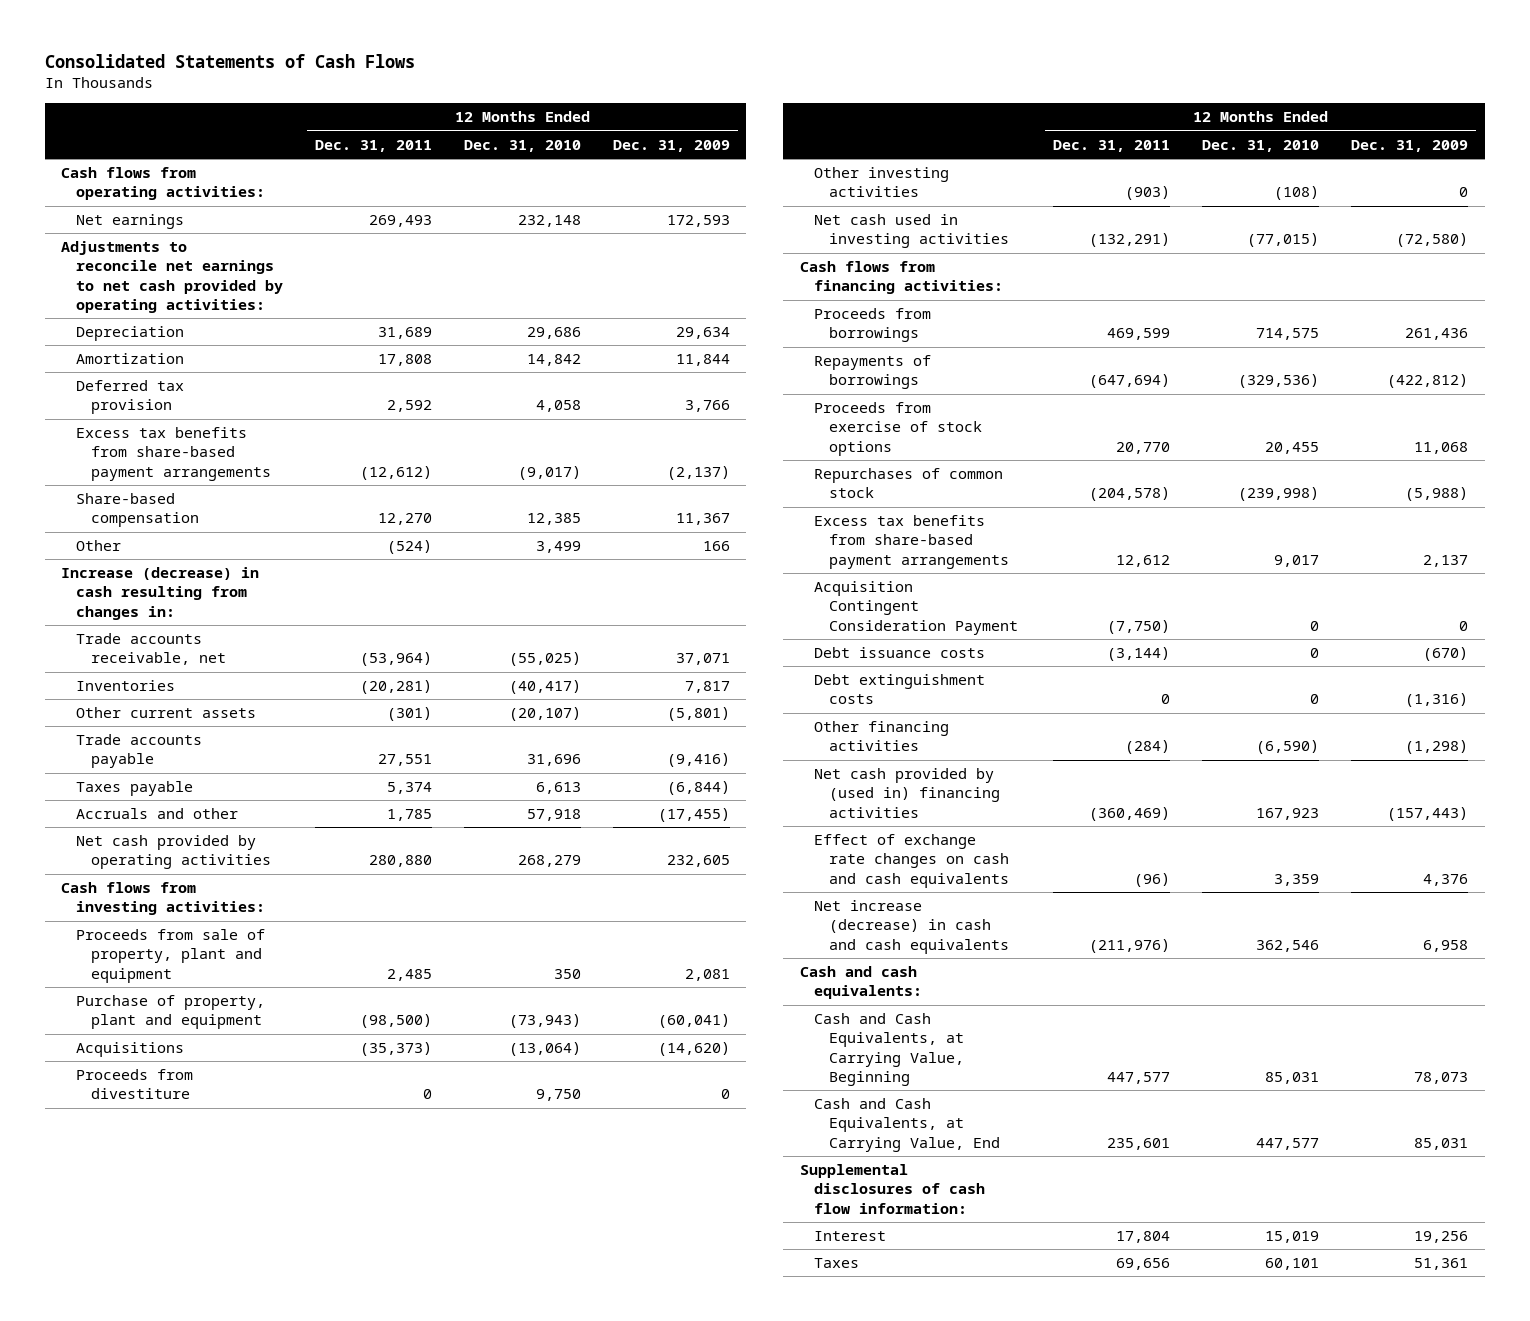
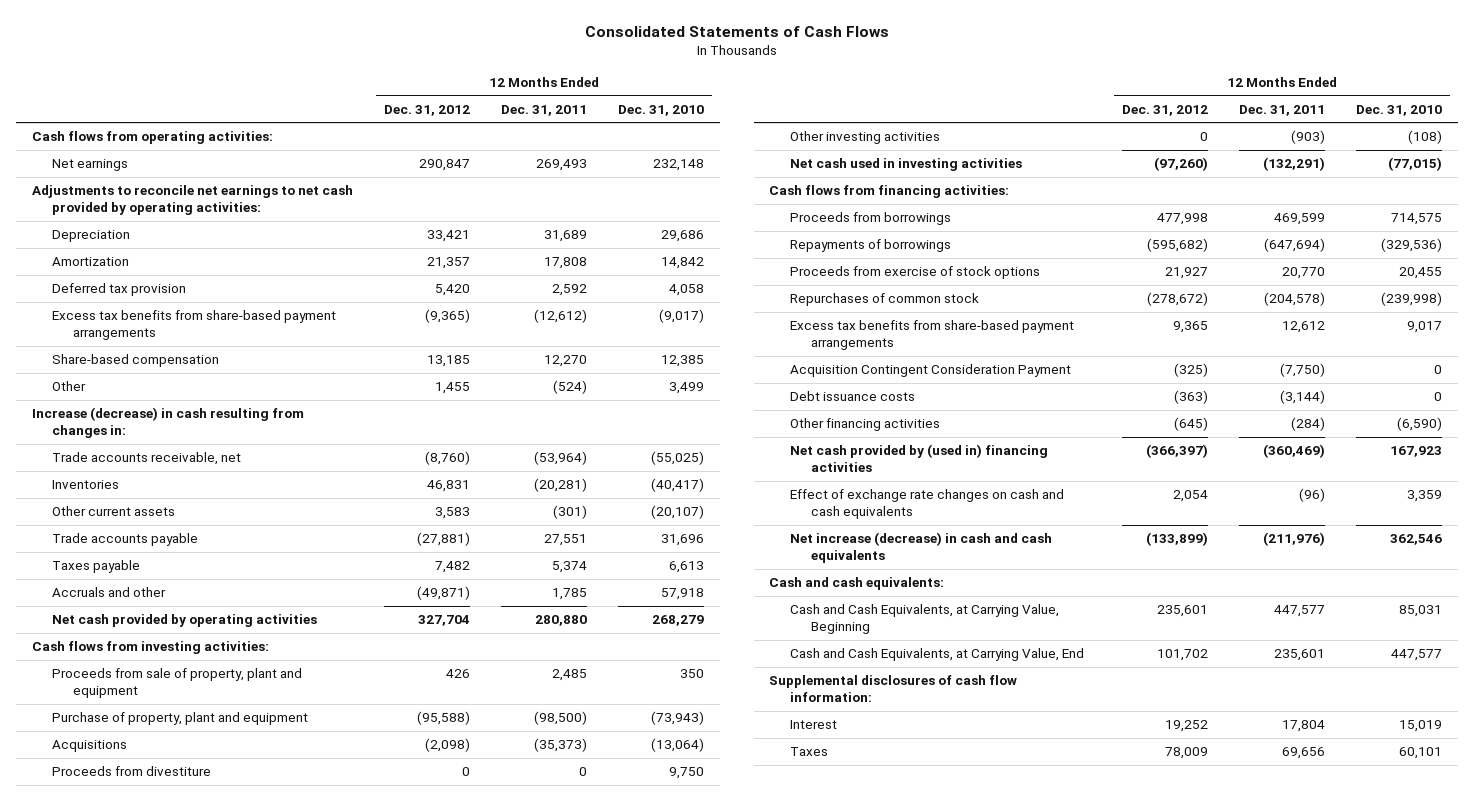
[613,139,731,152] Dec. 31, 2009 -> none
none -> [383,104,470,116] Dec. 31, 2012
[814,674,986,705] Debt extinguishment costs -> none

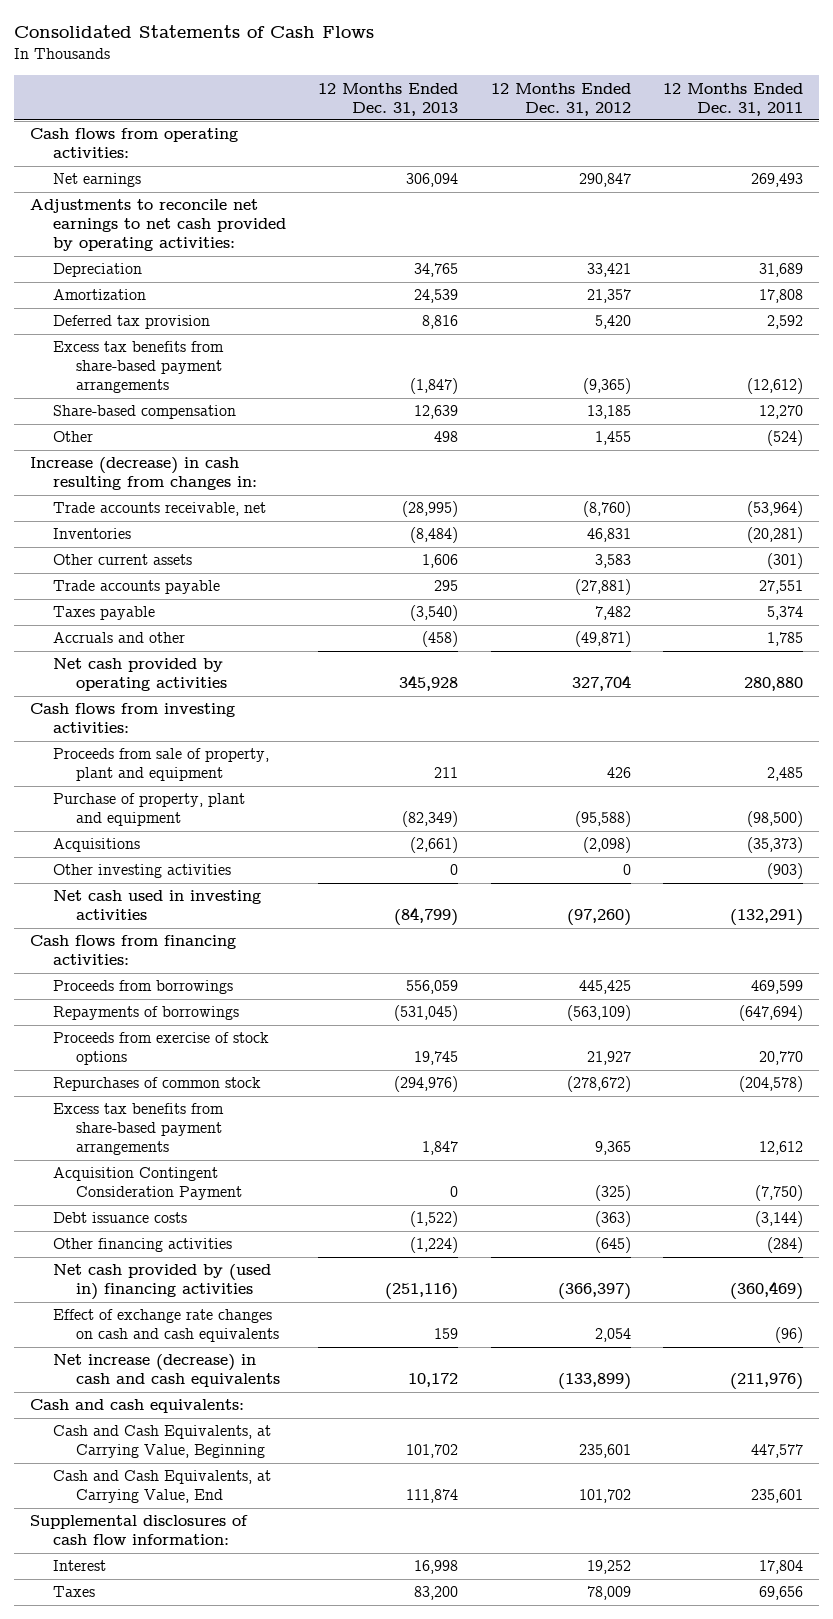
[618,104,705,116] Dec. 31, 2010 -> none
none -> [318,82,459,116] 12 Months Ended Dec. 31, 2013
[52,766,212,777] Proceeds from divestiture -> none
[1156,213,1208,226] 477,998 -> [578,980,631,995] 445,425
[1146,238,1208,253] (595,682) -> [566,1005,631,1022] (563,109)

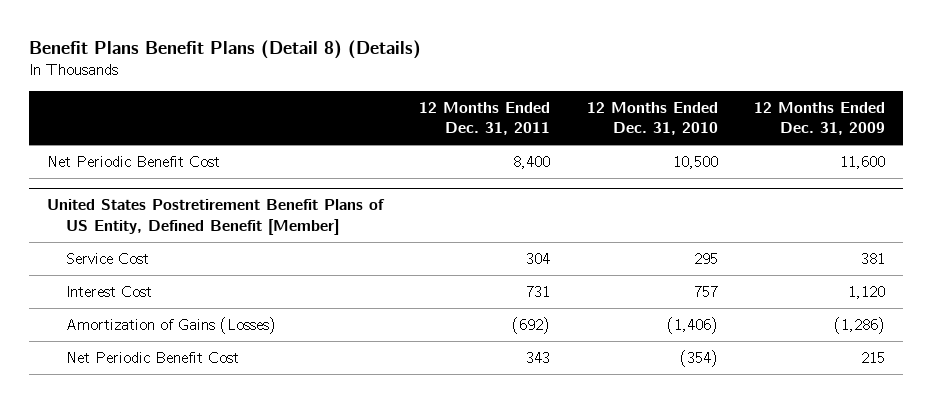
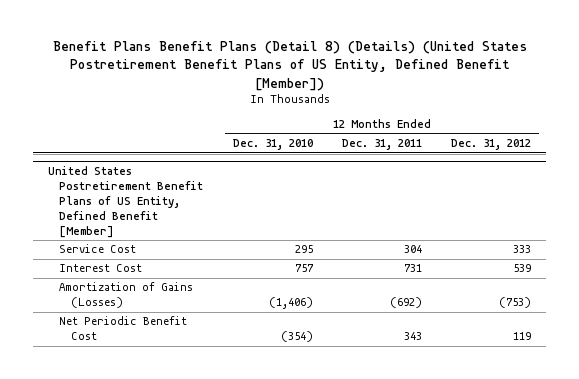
[29,39,422,59] Benefit Plans Benefit Plans (Detail 8) (Details) -> [52,41,527,91] Benefit Plans Benefit Plans (Detail 8) (Details) (United States Postretirement Benefit Plans of US Entity, Defined Benefit [Member])
[753,101,885,136] 12 Months Ended Dec. 31, 2009 -> none
none -> [451,139,532,151] Dec. 31, 2012
[47,155,221,167] Net Periodic Benefit Cost -> none

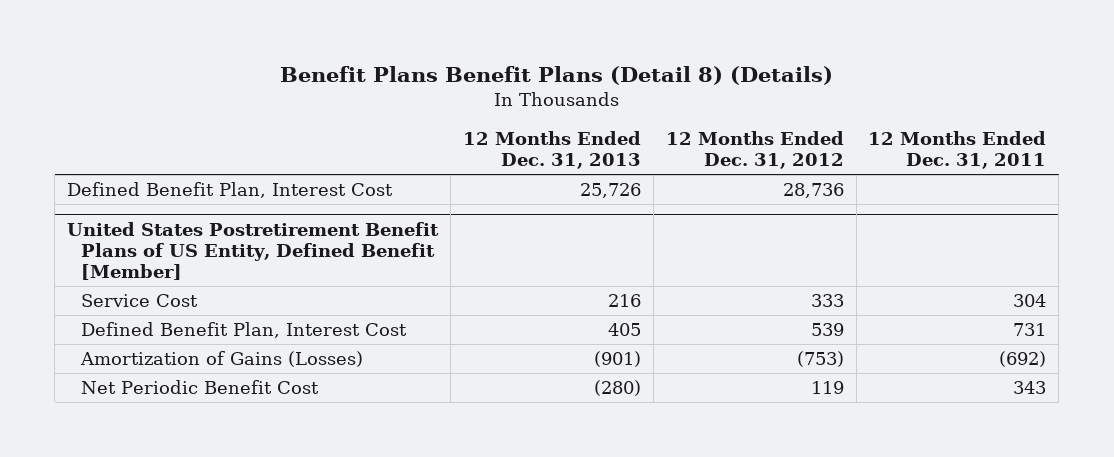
[52,41,527,91] Benefit Plans Benefit Plans (Detail 8) (Details) (United States Postretirement Benefit Plans of US Entity, Defined Benefit [Member]) -> [279,66,833,86] Benefit Plans Benefit Plans (Detail 8) (Details)
[232,139,313,151] Dec. 31, 2010 -> none
none -> [462,130,641,170] 12 Months Ended Dec. 31, 2013
none -> [67,181,394,198] Defined Benefit Plan, Interest Cost
[59,264,143,273] Interest Cost -> [80,321,407,338] Defined Benefit Plan, Interest Cost

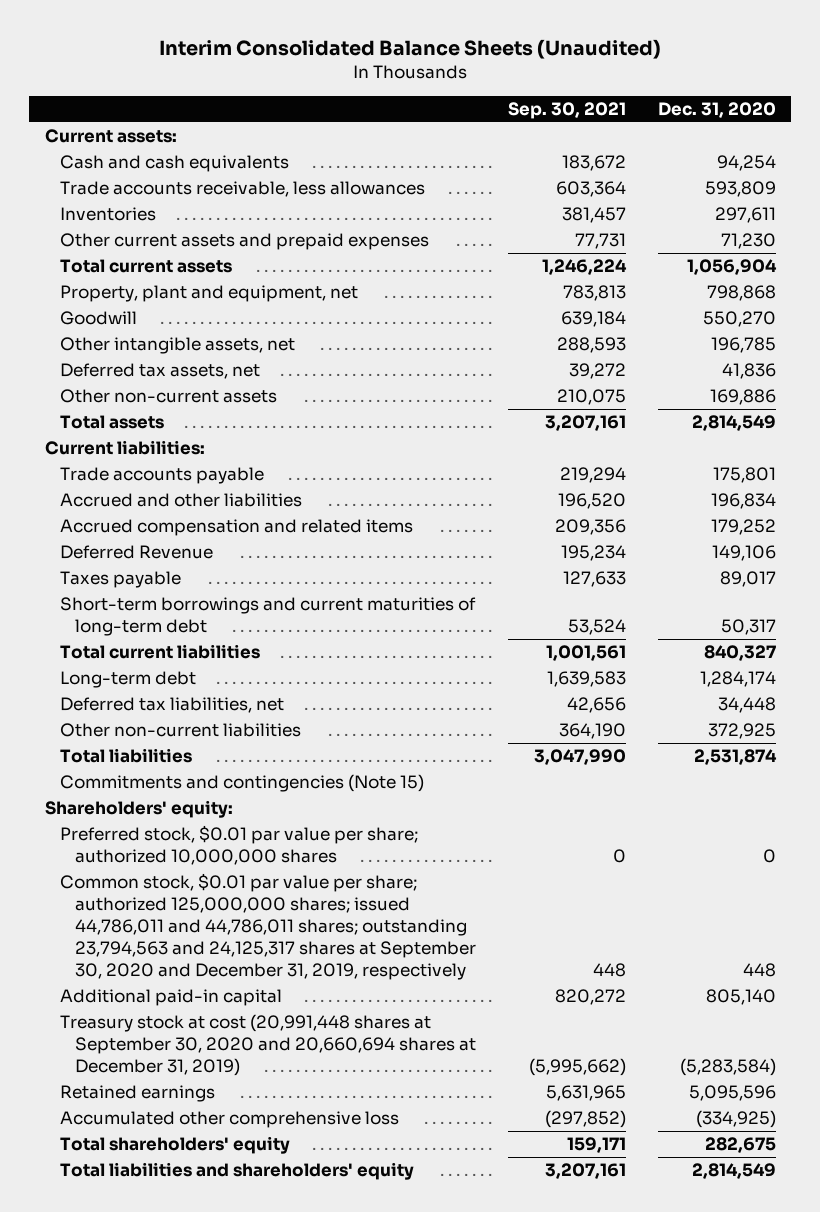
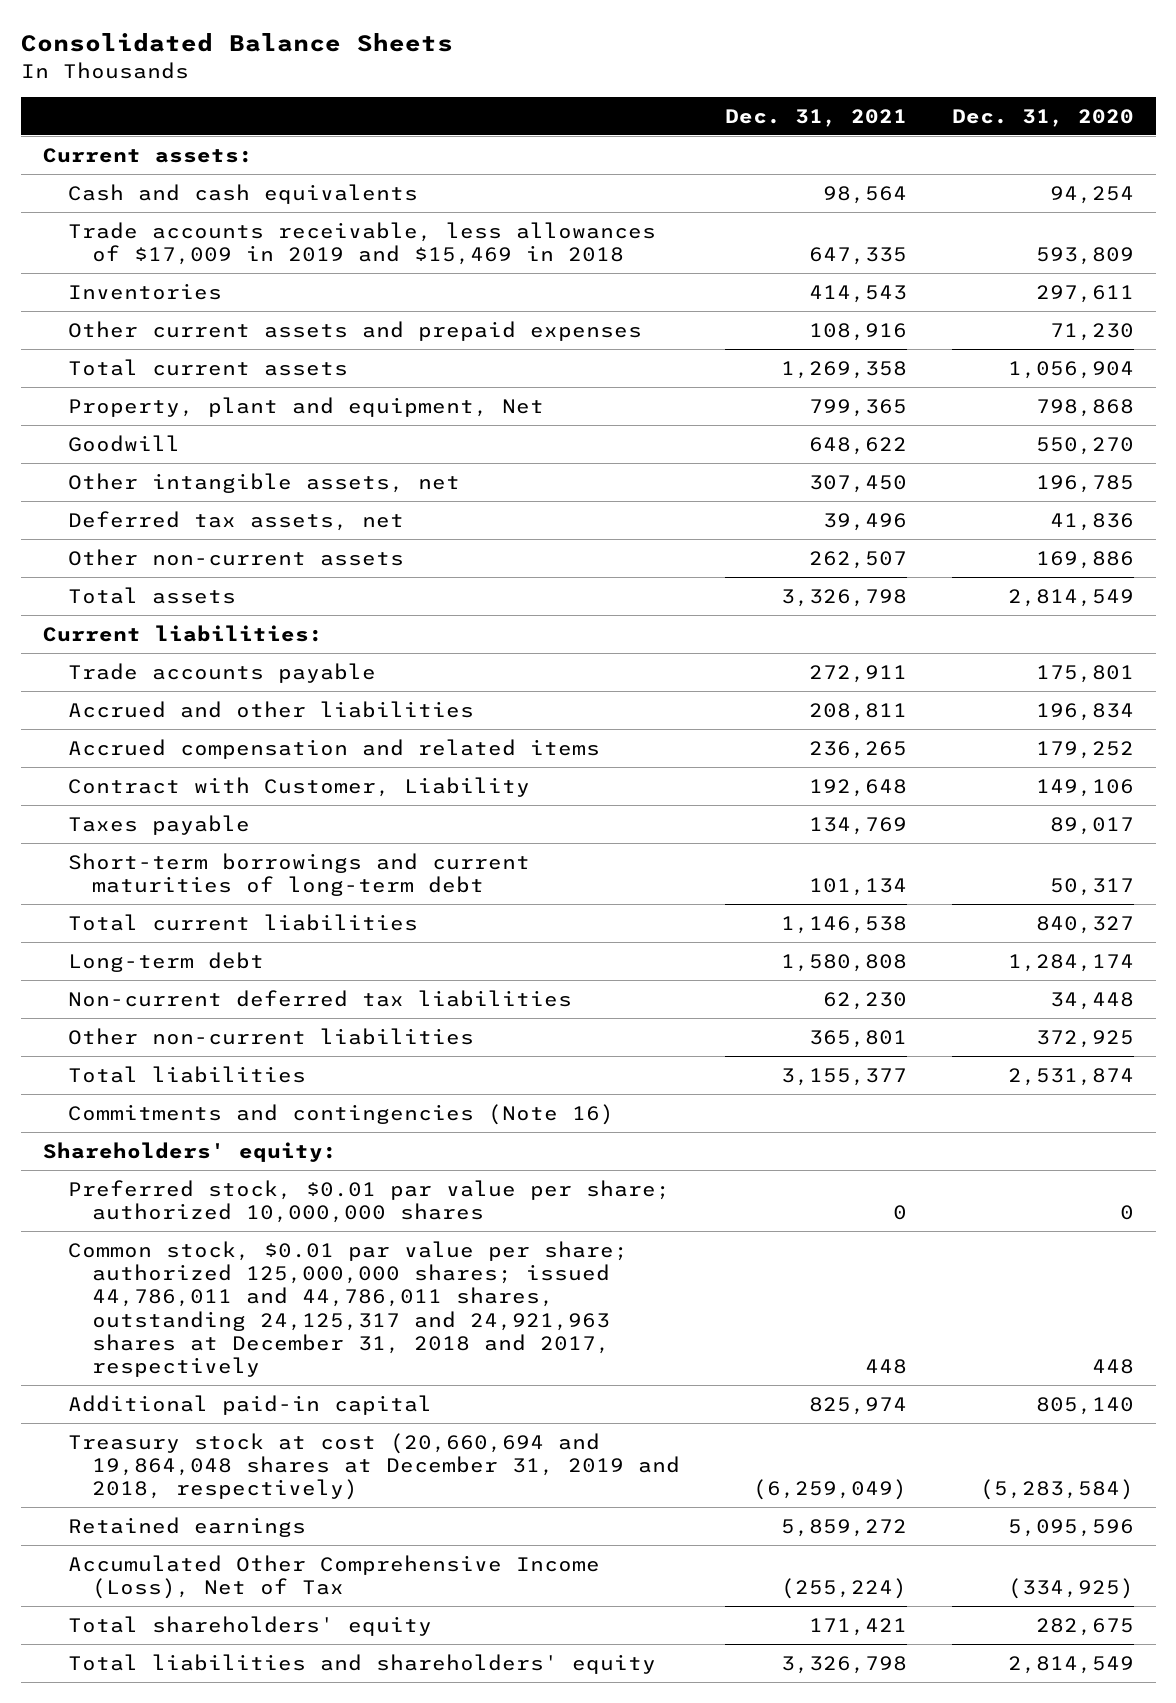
[159,39,662,60] Interim Consolidated Balance Sheets (Unaudited) -> [20,33,453,53] Consolidated Balance Sheets
[508,102,627,120] Sep. 30, 2021 -> none
none -> [724,108,907,127] Dec. 31, 2021
[60,181,426,198] Trade accounts receivable, less allowances -> [67,221,656,265] Trade accounts receivable, less allowances of $17,009 in 2019 and $15,469 in 2018
[60,285,359,303] Property, plant and equipment, net -> [67,396,544,417] Property, plant and equipment, Net
[60,545,214,560] Deferred Revenue -> [67,776,530,797] Contract with Customer, Liability
[60,697,285,714] Deferred tax liabilities, net -> [67,989,572,1007] Non-current deferred tax liabilities
[60,774,425,793] Commitments and contingencies (Note 15) -> [67,1103,614,1125] Commitments and contingencies (Note 16)
[60,873,477,981] Common stock, $0.01 par value per share; authorized 125,000,000 shares; issued 44,786,011 and 44,786,011 shares; outstanding 23,794,563 and 24,125,317 shares at September 30, 2020 and December 31, 2019, respectively -> [67,1240,628,1378] Common stock, $0.01 par value per share; authorized 125,000,000 shares; issued 44,786,011 and 44,786,011 shares, outstanding 24,125,317 and 24,921,963 shares at December 31, 2018 and 2017, respectively
[60,1014,477,1077] Treasury stock at cost (20,991,448 shares at September 30, 2020 and 20,660,694 shares at December 31, 2019) -> [67,1432,681,1501] Treasury stock at cost (20,660,694 and 19,864,048 shares at December 31, 2019 and 2018, respectively)
[60,1111,400,1129] Accumulated other comprehensive loss -> [67,1554,600,1599] Accumulated Other Comprehensive Income (Loss), Net of Tax

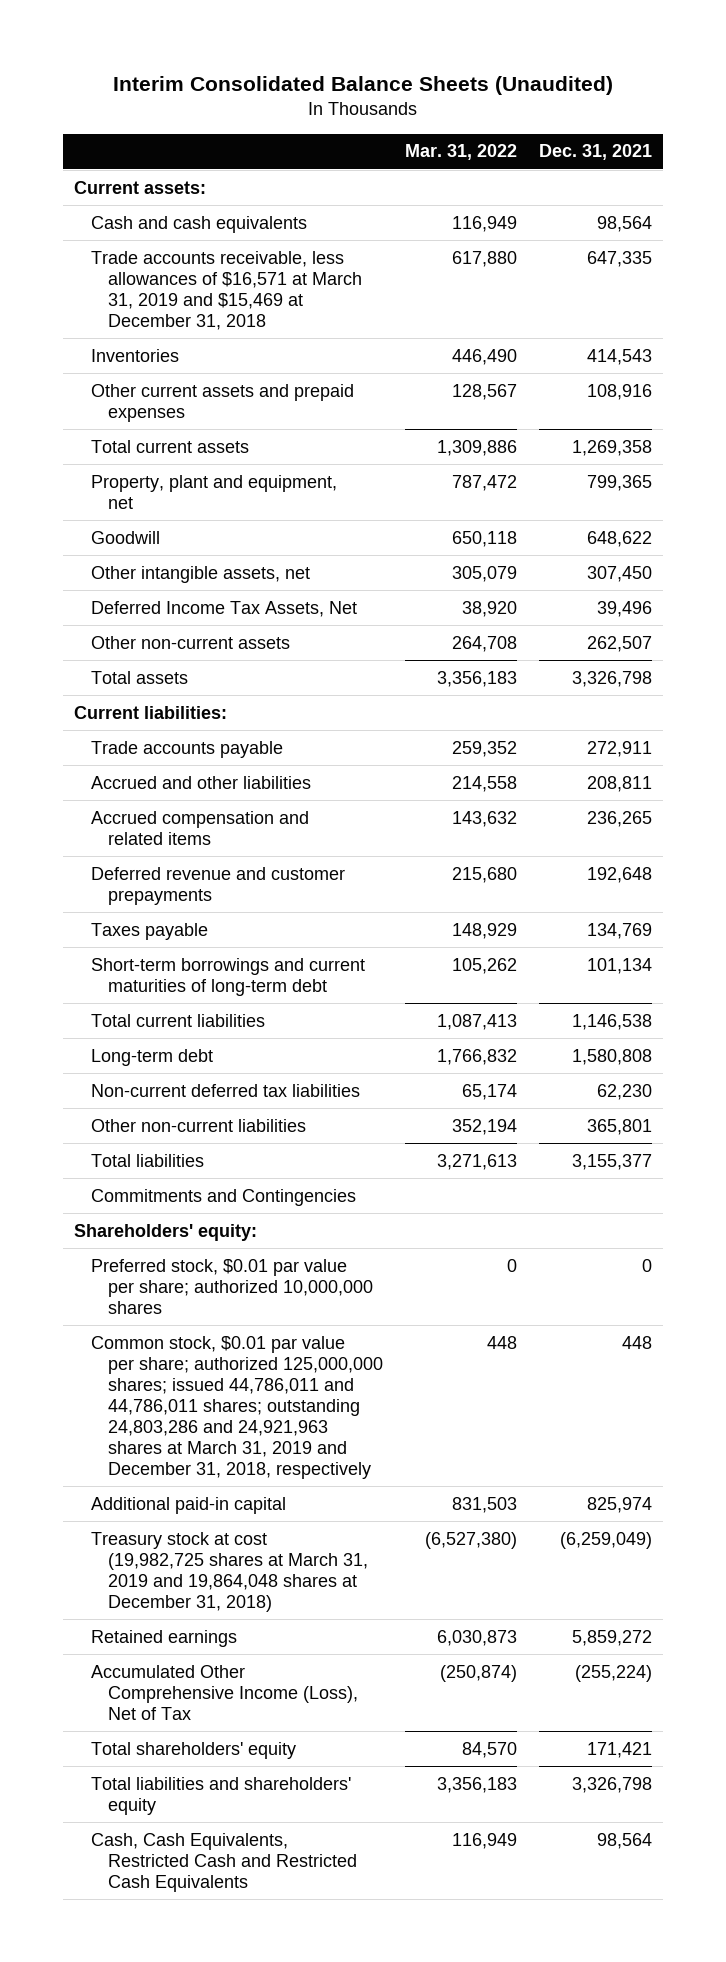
[20,33,453,53] Consolidated Balance Sheets -> [113,75,614,95] Interim Consolidated Balance Sheets (Unaudited)
[951,108,1134,127] Dec. 31, 2020 -> none
none -> [405,144,518,161] Mar. 31, 2022
[67,221,656,265] Trade accounts receivable, less allowances of $17,009 in 2019 and $15,469 in 2018 -> [90,250,363,330] Trade accounts receivable, less allowances of $16,571 at March 31, 2019 and $15,469 at December 31, 2018
[67,396,544,417] Property, plant and equipment, Net -> [90,474,337,509] Property, plant and equipment, net
[67,510,404,531] Deferred tax assets, net -> [90,600,357,617] Deferred Income Tax Assets, Net
[67,776,530,797] Contract with Customer, Liability -> [90,866,345,905] Deferred revenue and customer prepayments
[67,1103,614,1125] Commitments and contingencies (Note 16) -> [90,1188,356,1206] Commitments and Contingencies
[67,1240,628,1378] Common stock, $0.01 par value per share; authorized 125,000,000 shares; issued 44,786,011 and 44,786,011 shares, outstanding 24,125,317 and 24,921,963 shares at December 31, 2018 and 2017, respectively -> [90,1335,384,1479] Common stock, $0.01 par value per share; authorized 125,000,000 shares; issued 44,786,011 and 44,786,011 shares; outstanding 24,803,286 and 24,921,963 shares at March 31, 2019 and December 31, 2018, respectively
[67,1432,681,1501] Treasury stock at cost (20,660,694 and 19,864,048 shares at December 31, 2019 and 2018, respectively) -> [90,1531,369,1612] Treasury stock at cost (19,982,725 shares at March 31, 2019 and 19,864,048 shares at December 31, 2018)
none -> [90,1832,358,1892] Cash, Cash Equivalents, Restricted Cash and Restricted Cash Equivalents

